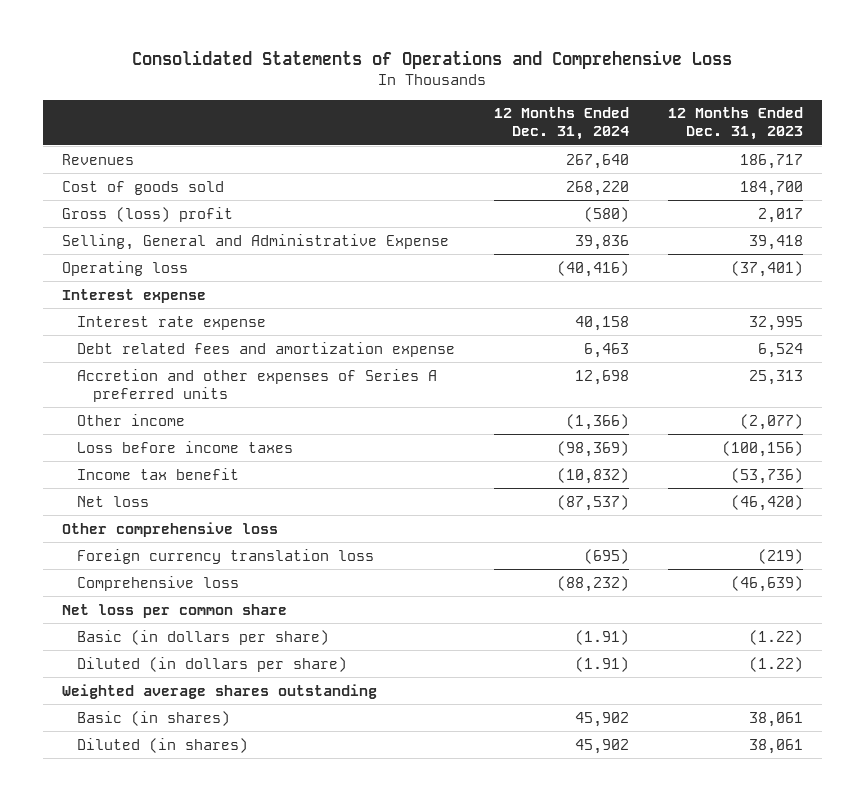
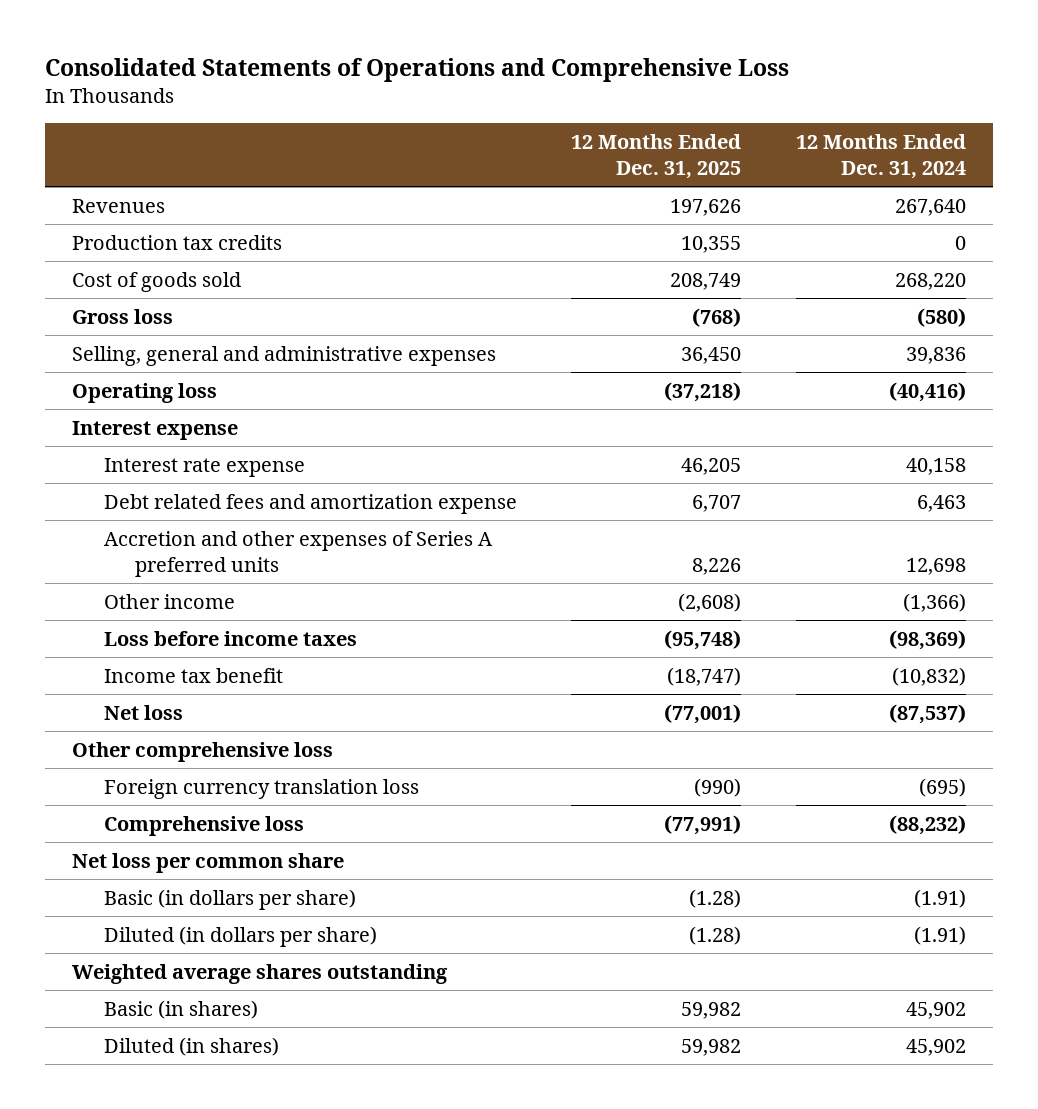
[667,107,803,141] 12 Months Ended Dec. 31, 2023 -> none
none -> [571,134,742,180] 12 Months Ended Dec. 31, 2025
none -> [72,234,283,250] Production tax credits
[62,206,234,222] Gross (loss) profit -> [72,308,174,324] Gross loss
[62,233,450,250] Selling, General and Administrative Expense -> [72,345,497,366] Selling, general and administrative expenses

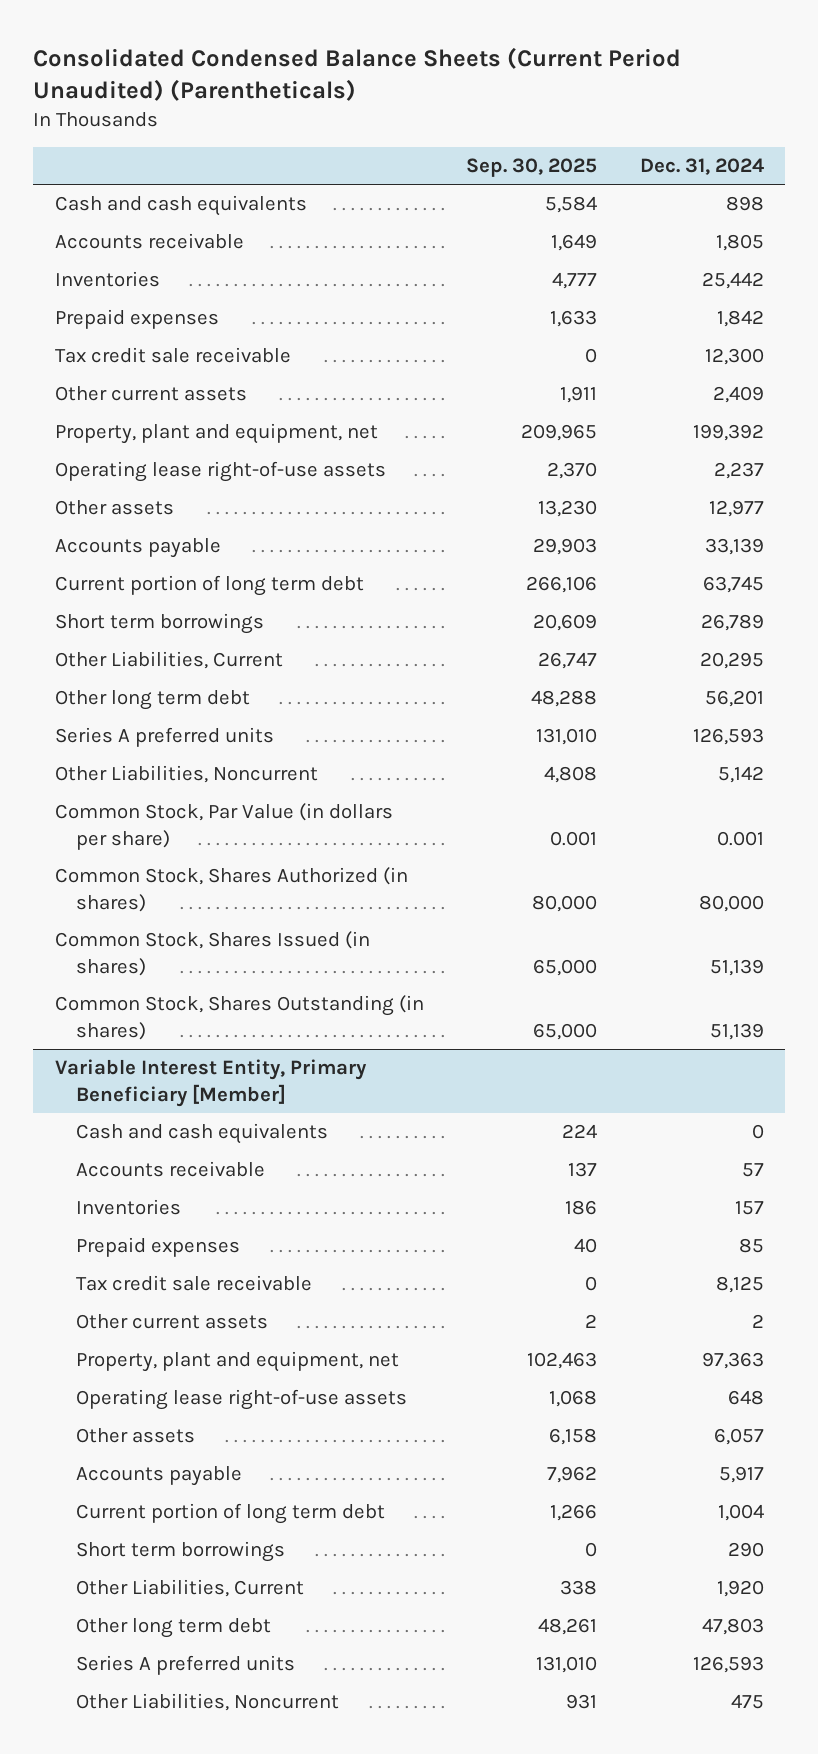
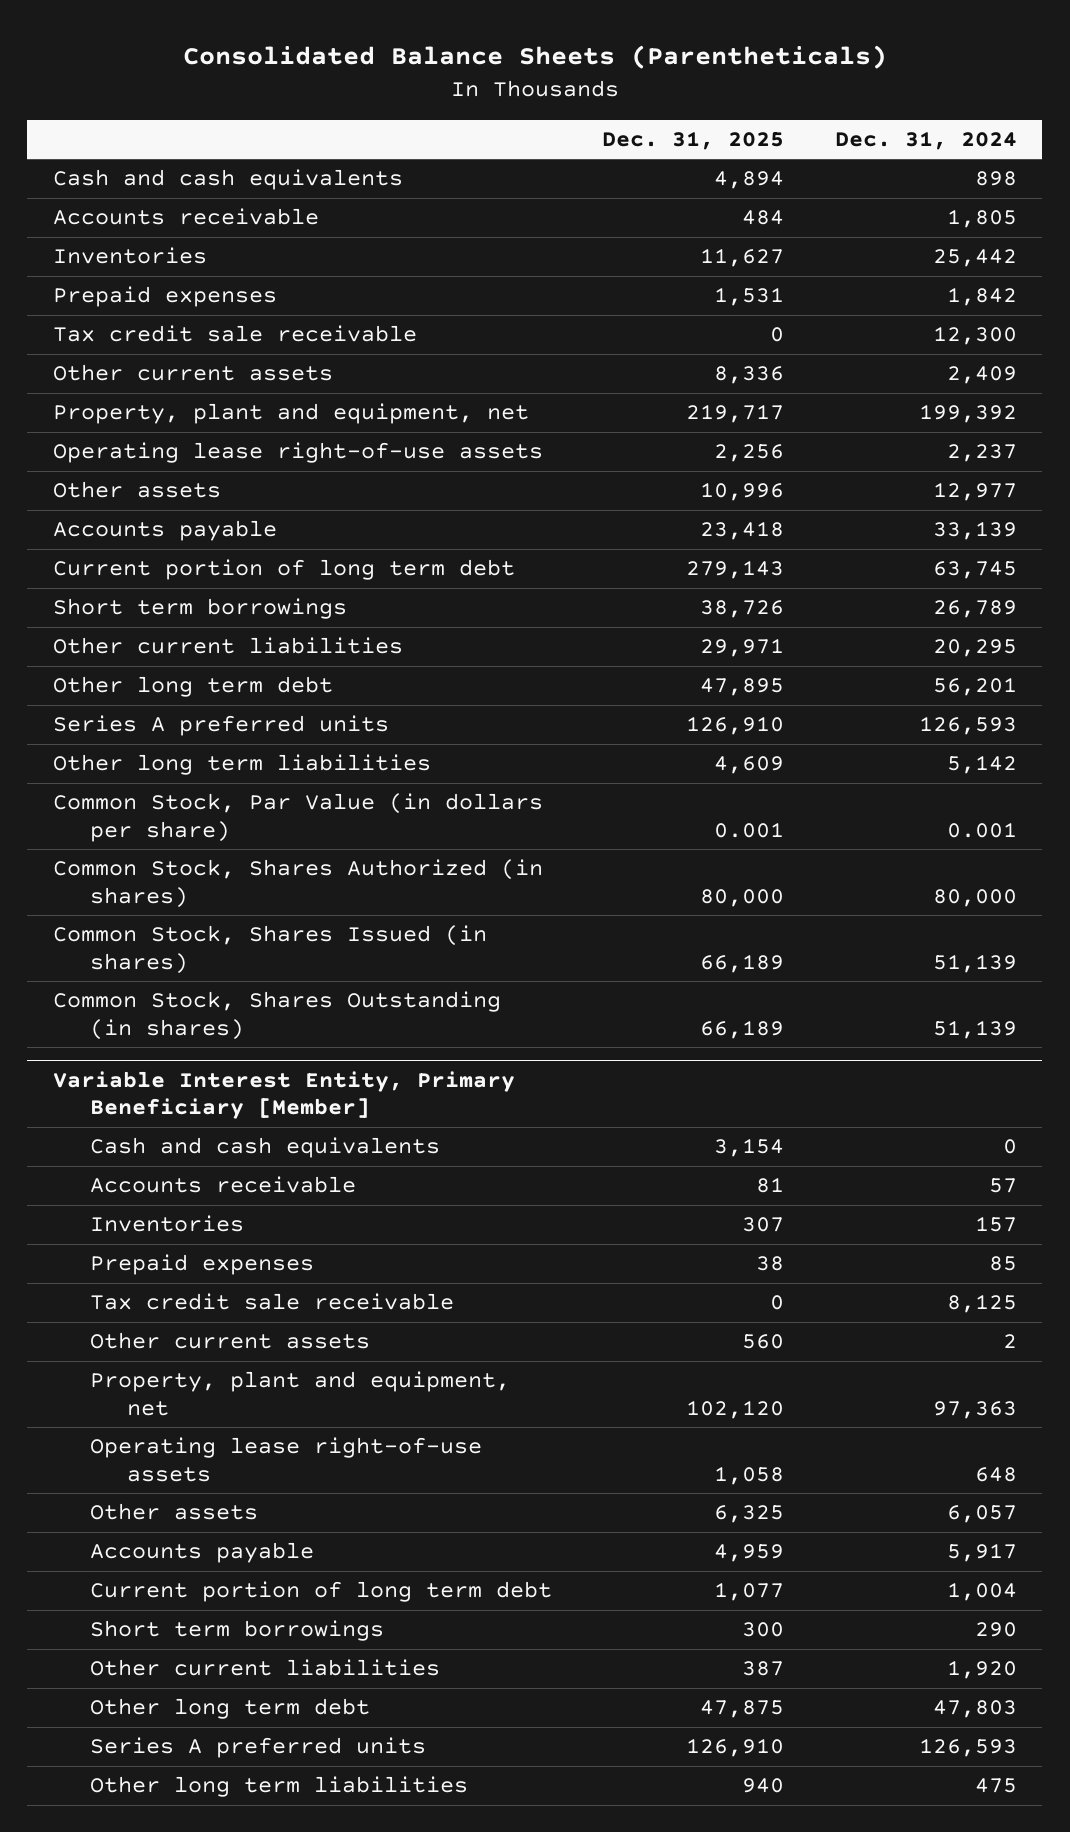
[33,46,682,101] Consolidated Condensed Balance Sheets (Current Period Unaudited) (Parentheticals) -> [182,45,887,70] Consolidated Balance Sheets (Parentheticals)
[466,157,598,177] Sep. 30, 2025 -> none
none -> [602,131,785,151] Dec. 31, 2025
[54,651,283,670] Other Liabilities, Current -> [52,637,403,655] Other current liabilities
[54,765,318,784] Other Liabilities, Noncurrent -> [52,754,431,776] Other long term liabilities
[76,1579,305,1598] Other Liabilities, Current -> [90,1659,441,1677] Other current liabilities
[76,1693,340,1712] Other Liabilities, Noncurrent -> [90,1776,469,1798] Other long term liabilities

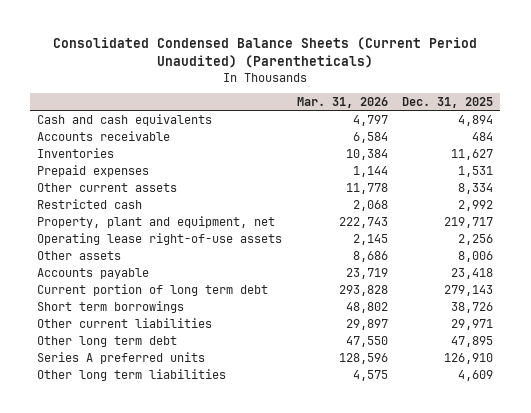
[182,45,887,70] Consolidated Balance Sheets (Parentheticals) -> [53,37,478,69] Consolidated Condensed Balance Sheets (Current Period Unaudited) (Parentheticals)
[834,131,1017,151] Dec. 31, 2024 -> none
none -> [296,96,388,108] Mar. 31, 2026
[52,325,417,343] Tax credit sale receivable -> none
[714,366,785,385] 8,336 -> [458,182,494,194] 8,334
none -> [37,198,143,209] Restricted cash
[700,482,785,502] 10,996 -> [458,250,494,262] 8,006
[52,793,543,842] Common Stock, Par Value (in dollars per share) -> none
[52,859,543,908] Common Stock, Shares Authorized (in shares) -> none
[52,925,487,974] Common Stock, Shares Issued (in shares) -> none
[52,991,501,1040] Common Stock, Shares Outstanding (in shares) -> none
[52,1070,515,1120] Variable Interest Entity, Primary Beneficiary [Member] -> none
[90,1137,441,1159] Cash and cash equivalents -> none
[90,1176,357,1194] Accounts receivable -> none
[90,1215,245,1233] Inventories -> none
[90,1254,315,1276] Prepaid expenses -> none
[90,1293,455,1311] Tax credit sale receivable -> none
[90,1332,371,1350] Other current assets -> none
[90,1371,511,1416] Property, plant and equipment, net -> none
[90,1437,483,1482] Operating lease right-of-use assets -> none
[90,1503,259,1521] Other assets -> none
[90,1542,315,1564] Accounts payable -> none
[90,1581,553,1603] Current portion of long term debt -> none
[90,1620,385,1642] Short term borrowings -> none
[90,1659,441,1677] Other current liabilities -> none
[90,1698,371,1720] Other long term debt -> none
[90,1737,427,1759] Series A preferred units -> none
[90,1776,469,1798] Other long term liabilities -> none

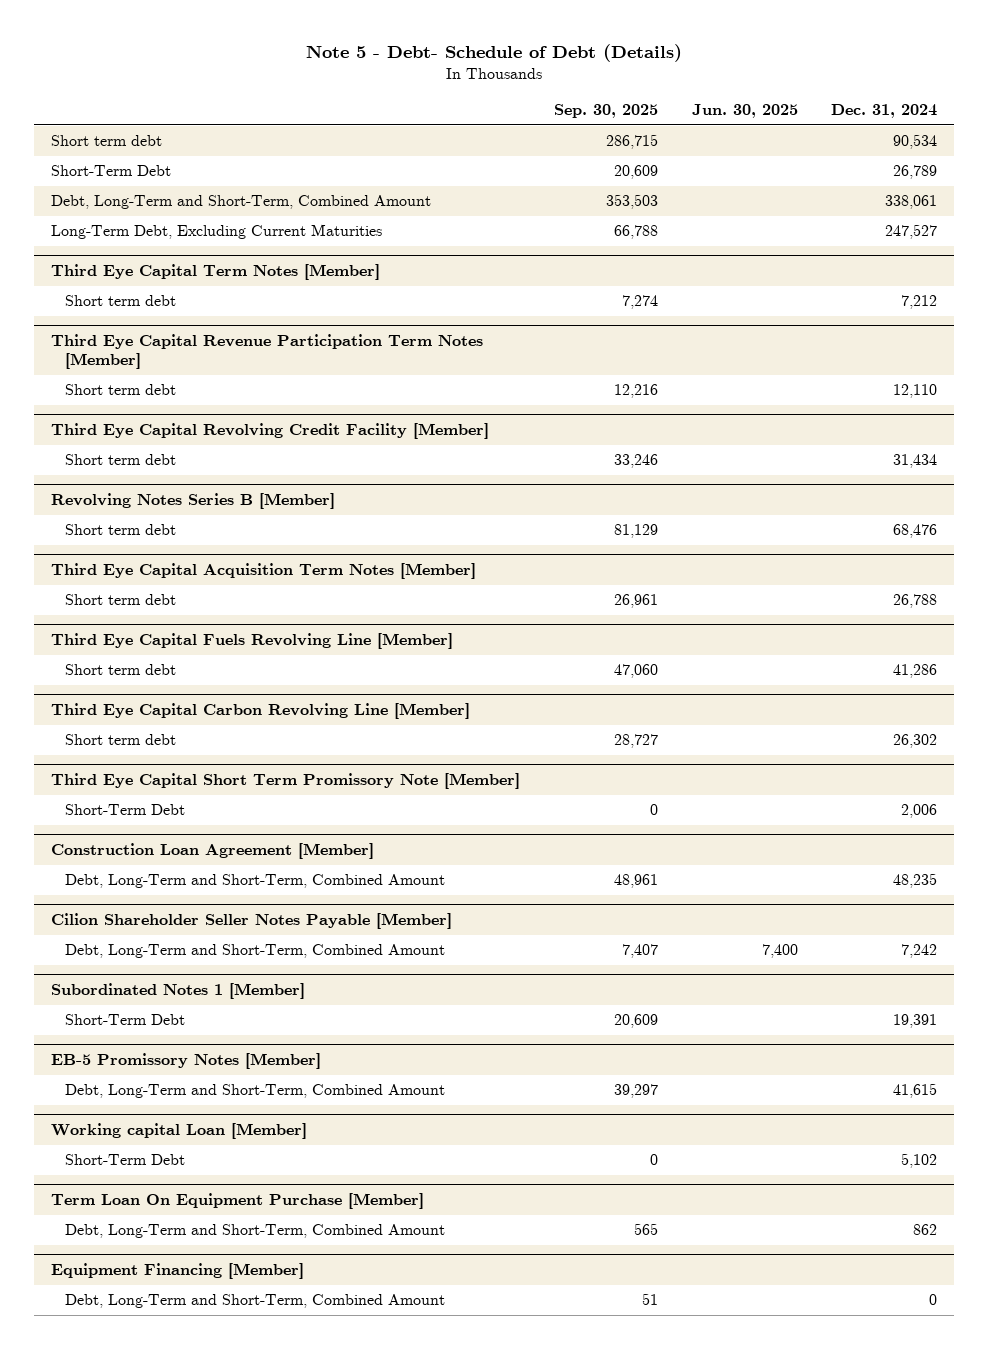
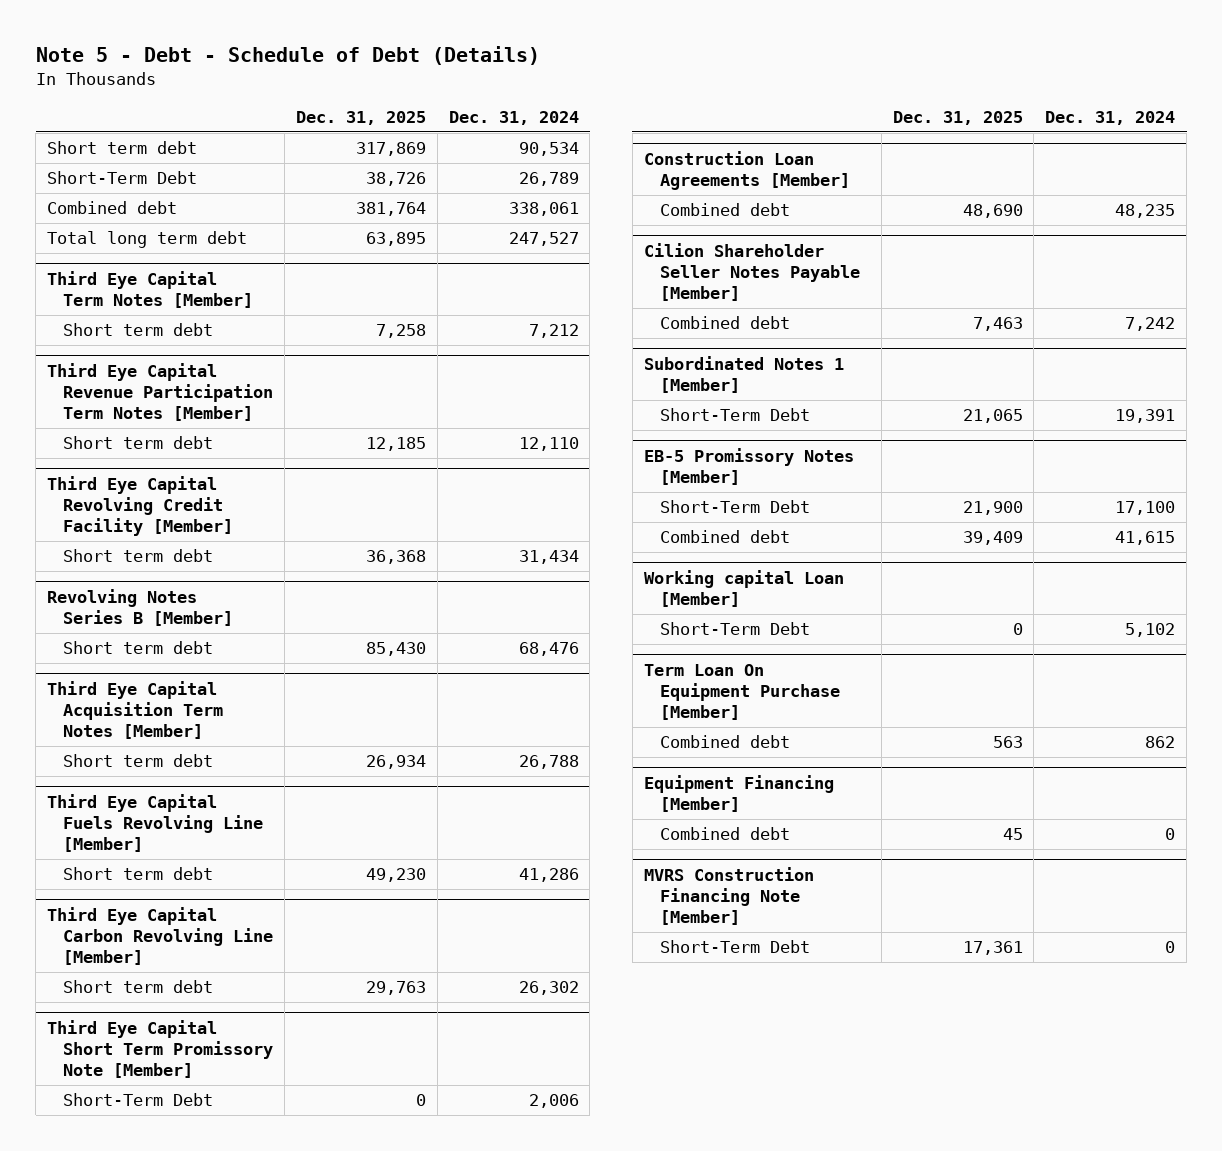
[306,44,683,63] Note 5 - Debt- Schedule of Debt (Details) -> [35,45,540,65] Note 5 - Debt - Schedule of Debt (Details)
[553,104,658,119] Sep. 30, 2025 -> none
[691,104,798,119] Jun. 30, 2025 -> none
none -> [295,111,426,126] Dec. 31, 2025
[51,195,432,210] Debt, Long-Term and Short-Term, Combined Amount -> [47,201,178,215] Combined debt
[51,224,383,240] Long-Term Debt, Excluding Current Maturities -> [47,231,248,249] Total long term debt
[51,842,375,859] Construction Loan Agreement [Member] -> [643,150,850,190] Construction Loan Agreements [Member]
[65,874,446,889] Debt, Long-Term and Short-Term, Combined Amount -> [659,203,790,217] Combined debt
[65,944,446,959] Debt, Long-Term and Short-Term, Combined Amount -> [659,316,790,330] Combined debt
none -> [659,500,810,514] Short-Term Debt
[65,1084,446,1099] Debt, Long-Term and Short-Term, Combined Amount -> [659,530,790,544] Combined debt
[65,1224,446,1239] Debt, Long-Term and Short-Term, Combined Amount -> [659,735,790,749] Combined debt
[65,1294,446,1309] Debt, Long-Term and Short-Term, Combined Amount -> [659,827,790,841] Combined debt
none -> [643,866,814,926] MVRS Construction Financing Note [Member]
none -> [659,940,810,954] Short-Term Debt

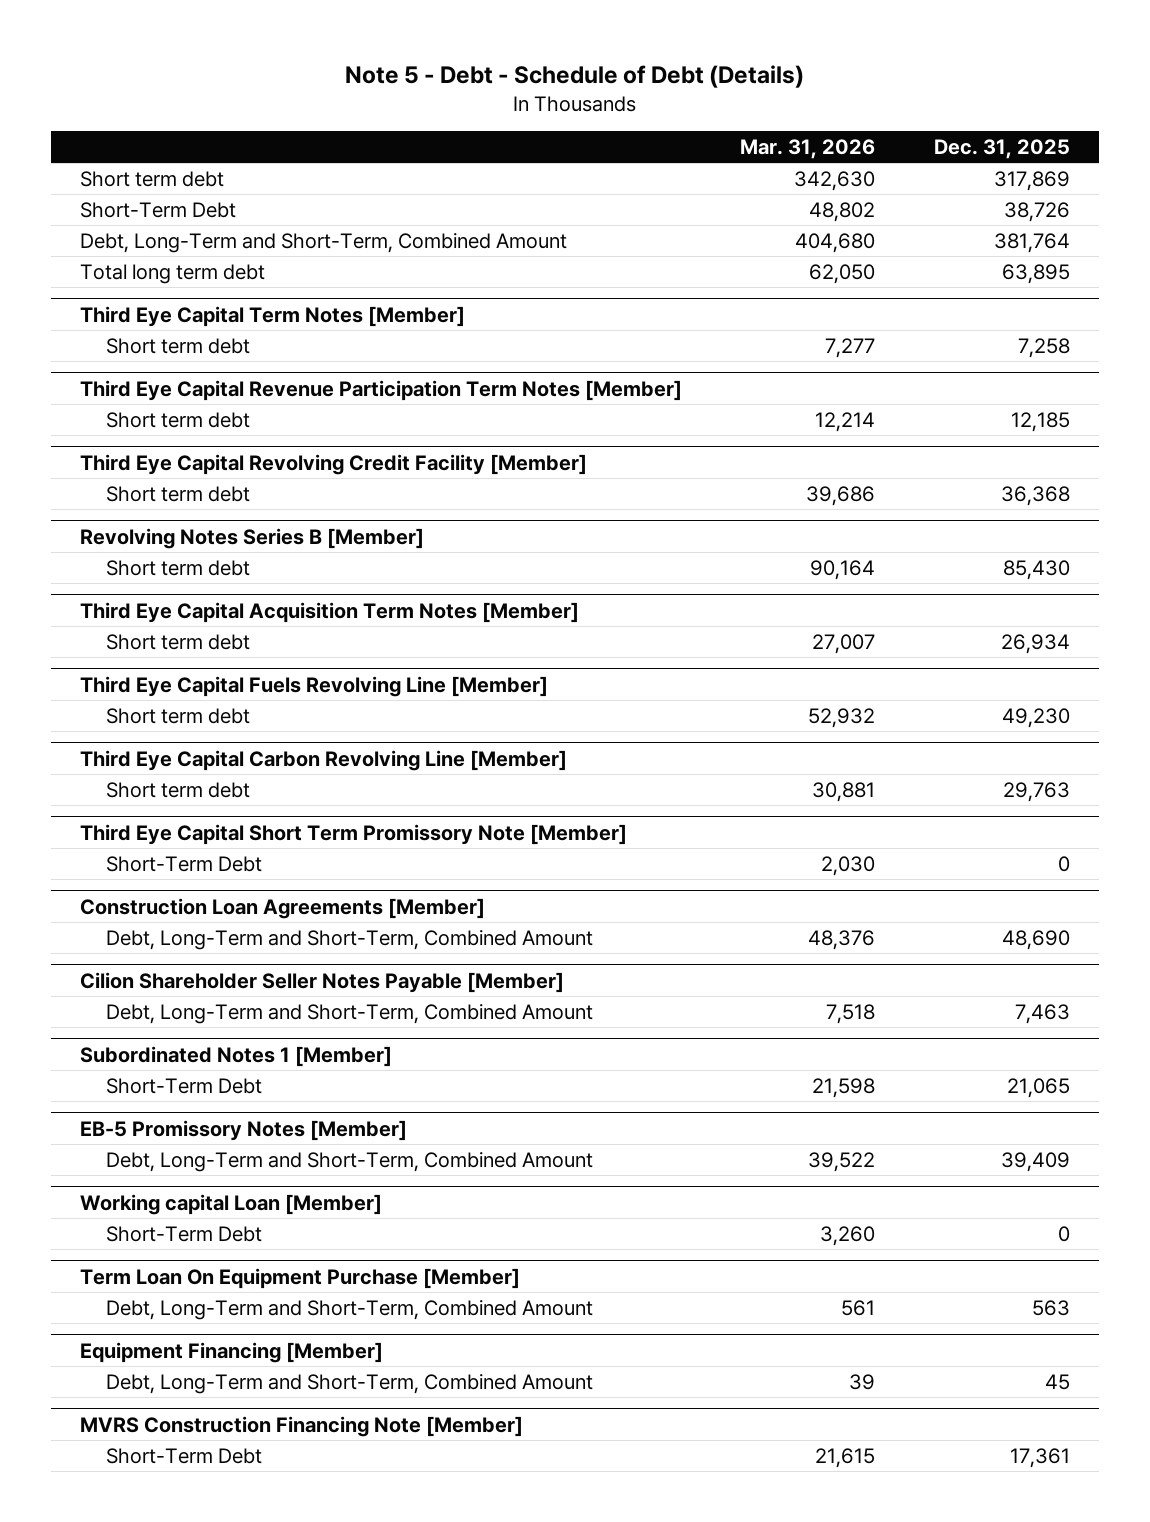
[448,111,579,126] Dec. 31, 2024 -> none
none -> [740,139,876,160] Mar. 31, 2026
[47,201,178,215] Combined debt -> [80,233,568,254] Debt, Long-Term and Short-Term, Combined Amount
[659,203,790,217] Combined debt -> [105,930,593,951] Debt, Long-Term and Short-Term, Combined Amount
[659,316,790,330] Combined debt -> [105,1004,593,1025] Debt, Long-Term and Short-Term, Combined Amount
[659,500,810,514] Short-Term Debt -> none
[659,530,790,544] Combined debt -> [105,1152,593,1173] Debt, Long-Term and Short-Term, Combined Amount
[659,735,790,749] Combined debt -> [105,1300,593,1321] Debt, Long-Term and Short-Term, Combined Amount
[659,827,790,841] Combined debt -> [105,1374,593,1395] Debt, Long-Term and Short-Term, Combined Amount

